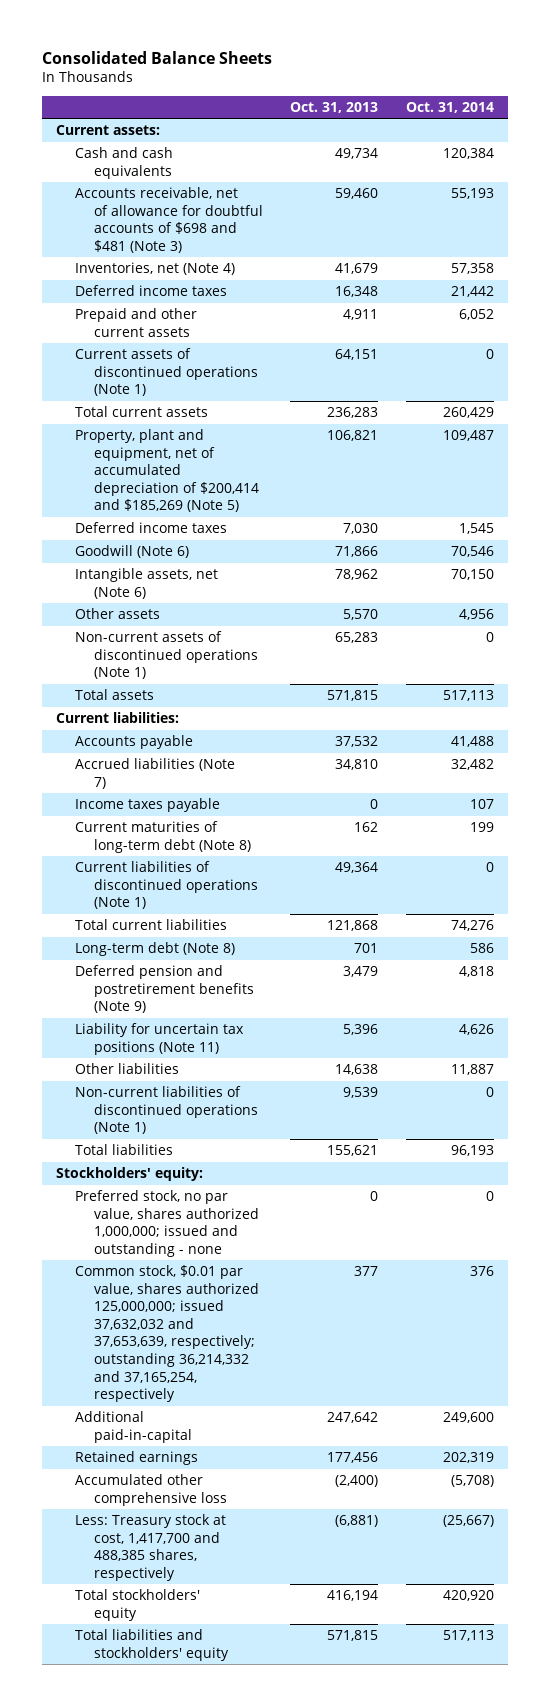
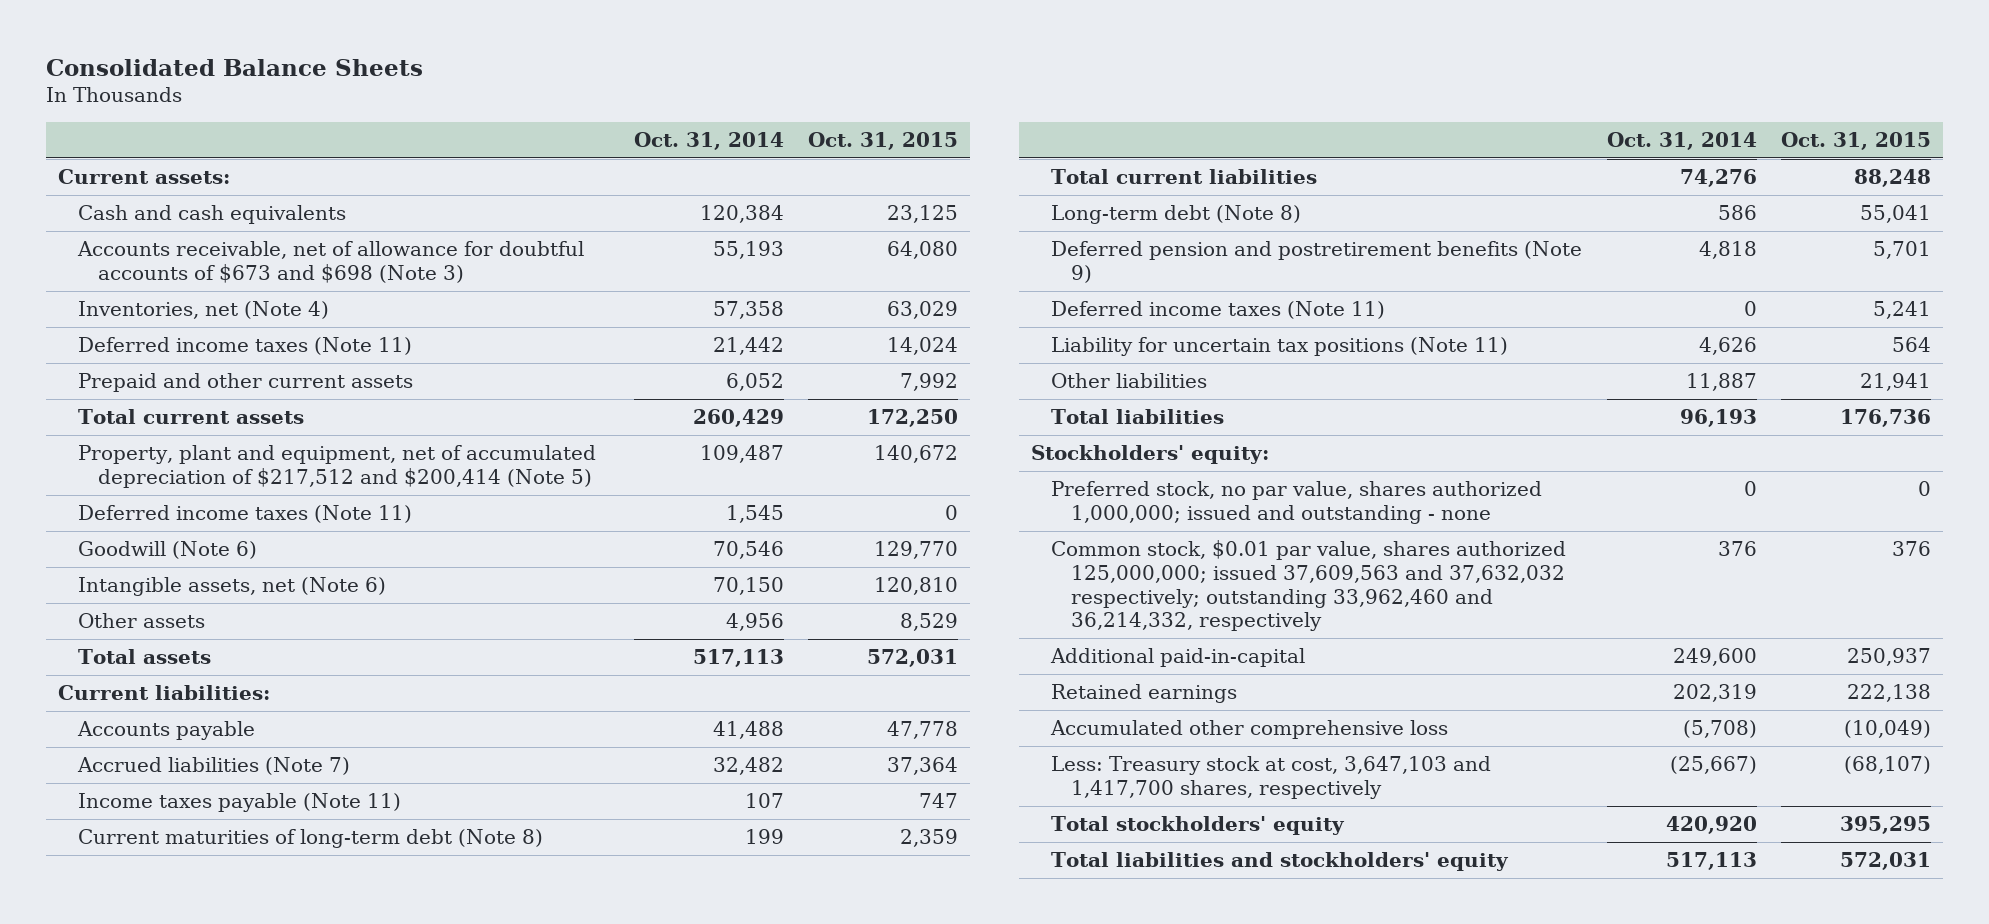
[290,101,379,113] Oct. 31, 2013 -> none
none -> [808,131,959,150] Oct. 31, 2015
[75,187,263,253] Accounts receivable, net of allowance for doubtful accounts of $698 and $481 (Note 3) -> [77,241,585,283] Accounts receivable, net of allowance for doubtful accounts of $673 and $698 (Note 3)
[75,285,228,297] Deferred income taxes -> [78,337,413,356] Deferred income taxes (Note 11)
[75,348,258,397] Current assets of discontinued operations (Note 1) -> none
[75,429,259,513] Property, plant and equipment, net of accumulated depreciation of $200,414 and $185,269 (Note 5) -> [78,445,597,488] Property, plant and equipment, net of accumulated depreciation of $217,512 and $200,414 (Note 5)
[75,522,228,534] Deferred income taxes -> [78,505,413,524] Deferred income taxes (Note 11)
[75,631,258,680] Non-current assets of discontinued operations (Note 1) -> none
[75,798,221,813] Income taxes payable -> [78,793,402,813] Income taxes payable (Note 11)
[75,861,258,910] Current liabilities of discontinued operations (Note 1) -> none
none -> [1051,301,1386,320] Deferred income taxes (Note 11)
[75,1086,258,1135] Non-current liabilities of discontinued operations (Note 1) -> none
[75,1265,259,1403] Common stock, $0.01 par value, shares authorized 125,000,000; issued 37,632,032 and 37,653,639, respectively; outstanding 36,214,332 and 37,165,254, respectively -> [1051,540,1567,632] Common stock, $0.01 par value, shares authorized 125,000,000; issued 37,609,563 and 37,632,032 respectively; outstanding 33,962,460 and 36,214,332, respectively
[75,1514,227,1581] Less: Treasury stock at cost, 1,417,700 and 488,385 shares, respectively -> [1051,756,1492,799] Less: Treasury stock at cost, 3,647,103 and 1,417,700 shares, respectively

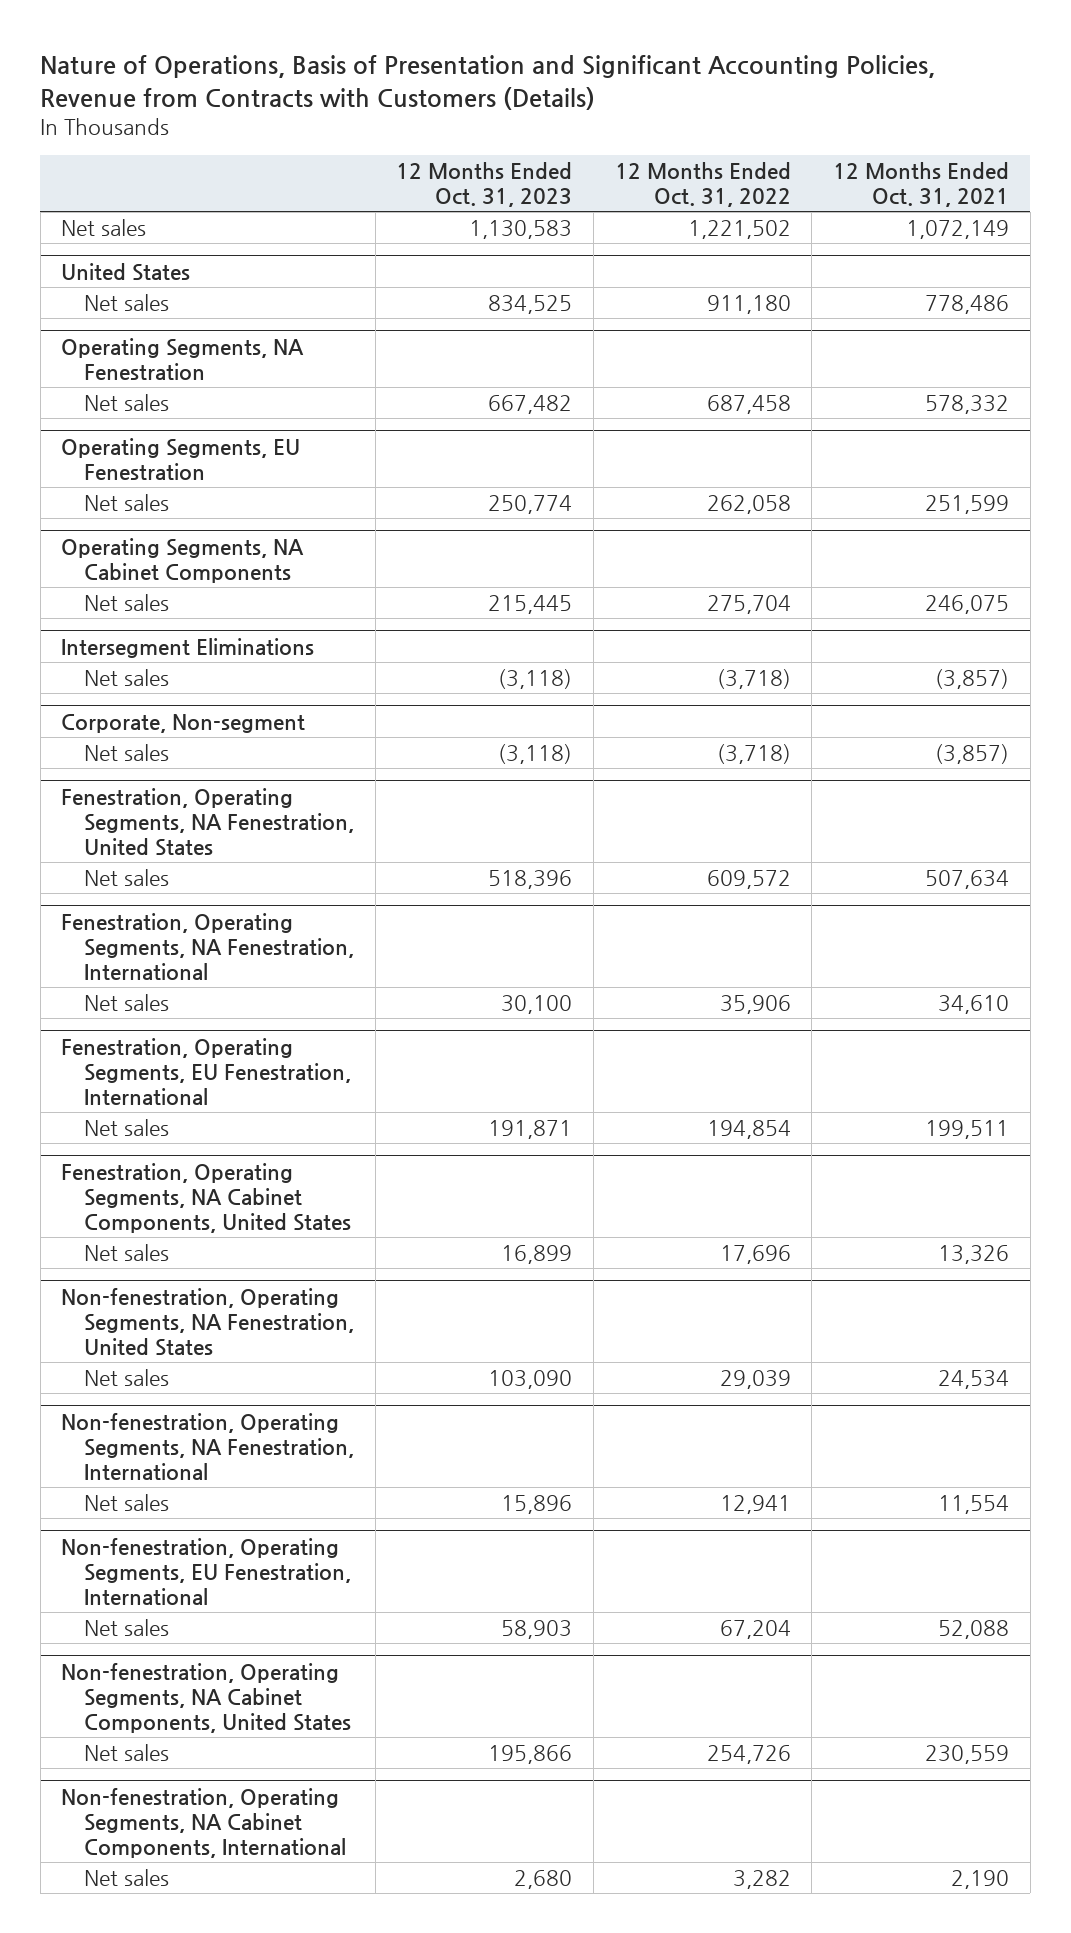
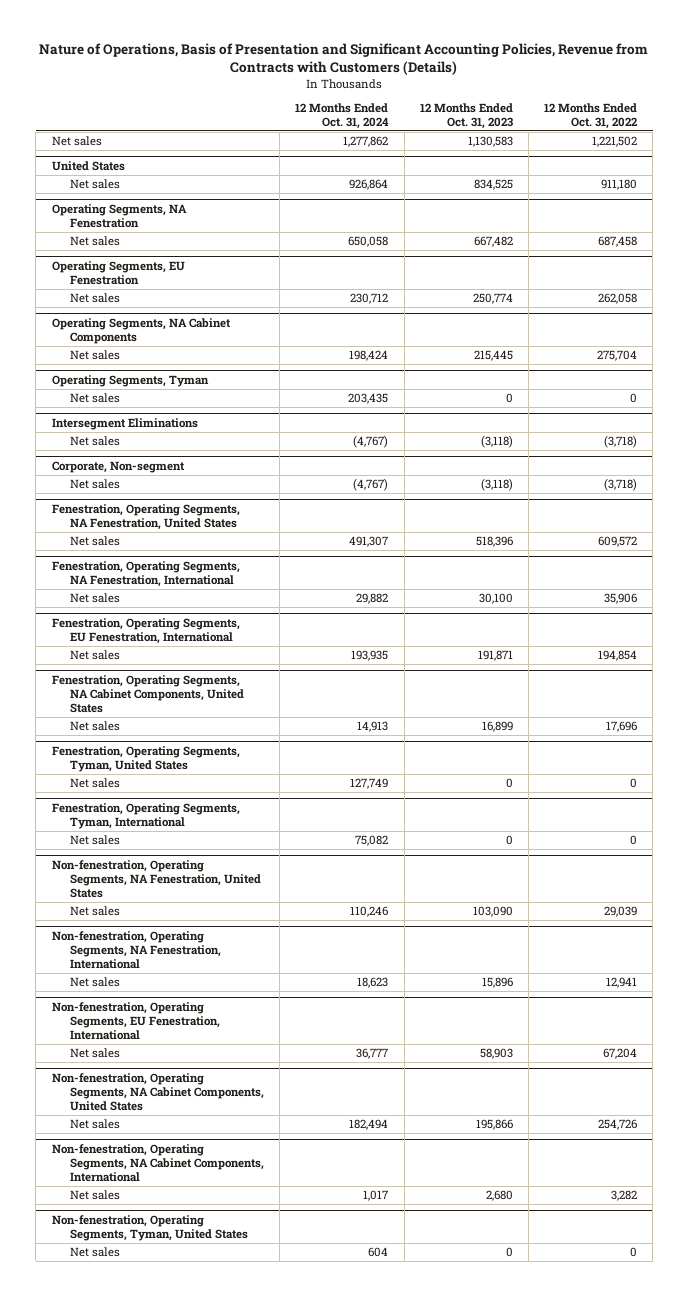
[833,161,1010,208] 12 Months Ended Oct. 31, 2021 -> none
none -> [295,103,390,130] 12 Months Ended Oct. 31, 2024
none -> [51,375,209,388] Operating Segments, Tyman
none -> [69,393,120,404] Net sales
none -> [51,746,240,772] Fenestration, Operating Segments, Tyman, United States
none -> [69,778,120,789] Net sales
none -> [51,803,240,829] Fenestration, Operating Segments, Tyman, International
none -> [69,835,120,846] Net sales
none -> [51,1215,248,1241] Non-fenestration, Operating Segments, Tyman, United States
none -> [69,1247,120,1258] Net sales

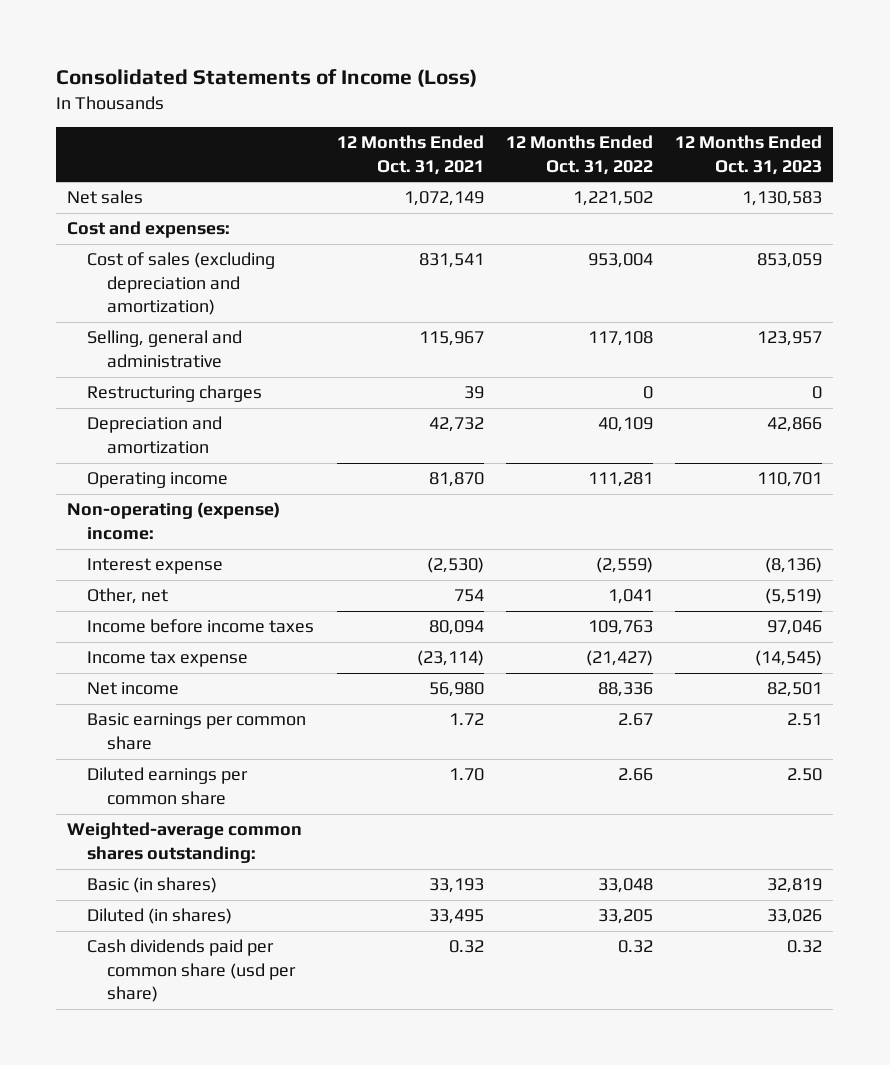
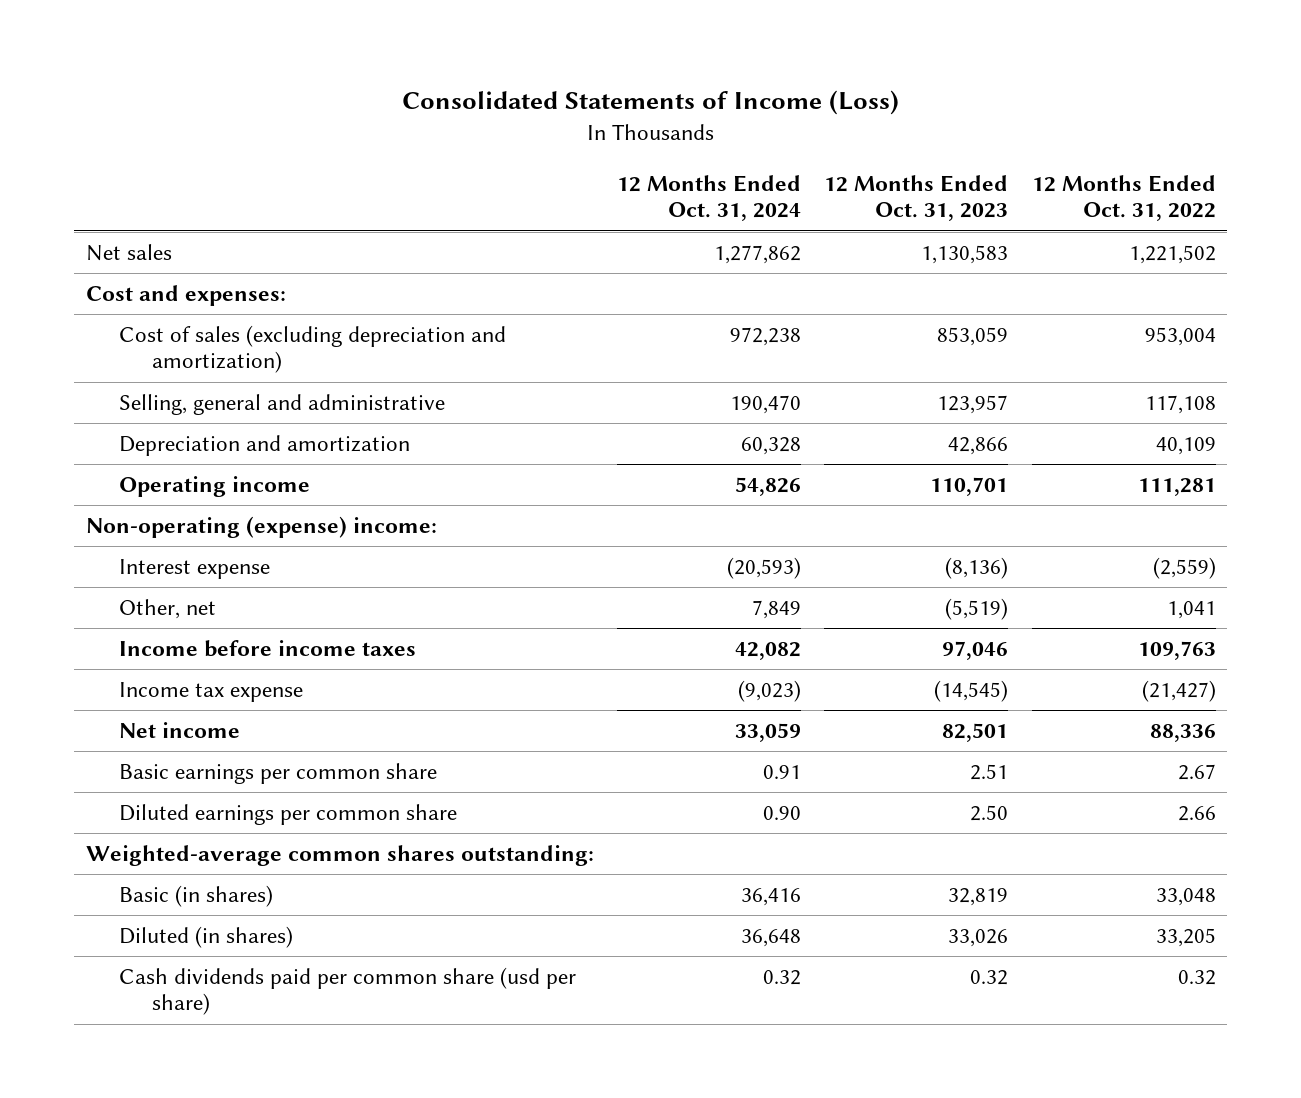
[336,135,484,175] 12 Months Ended Oct. 31, 2021 -> none
none -> [617,175,802,222] 12 Months Ended Oct. 31, 2024
[87,385,263,403] Restructuring charges -> none

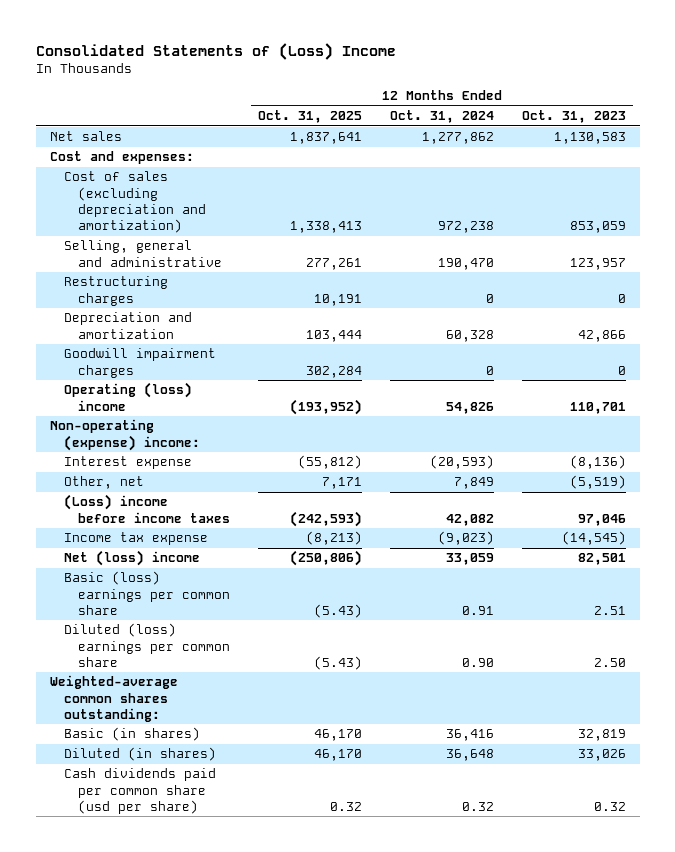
[401,90,899,116] Consolidated Statements of Income (Loss) -> [35,42,396,60] Consolidated Statements of (Loss) Income
[1031,175,1216,222] 12 Months Ended Oct. 31, 2022 -> none
none -> [257,110,362,124] Oct. 31, 2025
none -> [63,276,168,306] Restructuring charges
none -> [63,348,216,378] Goodwill impairment charges
[119,476,311,498] Operating income -> [63,382,192,411] Operating (loss) income
[119,640,417,658] Income before income taxes -> [63,494,230,523] (Loss) income before income taxes
[119,722,241,739] Net income -> [63,550,200,567] Net (loss) income
[119,763,438,785] Basic earnings per common share -> [63,571,230,615] Basic (loss) earnings per common share
[119,804,458,826] Diluted earnings per common share -> [63,623,230,667] Diluted (loss) earnings per common share

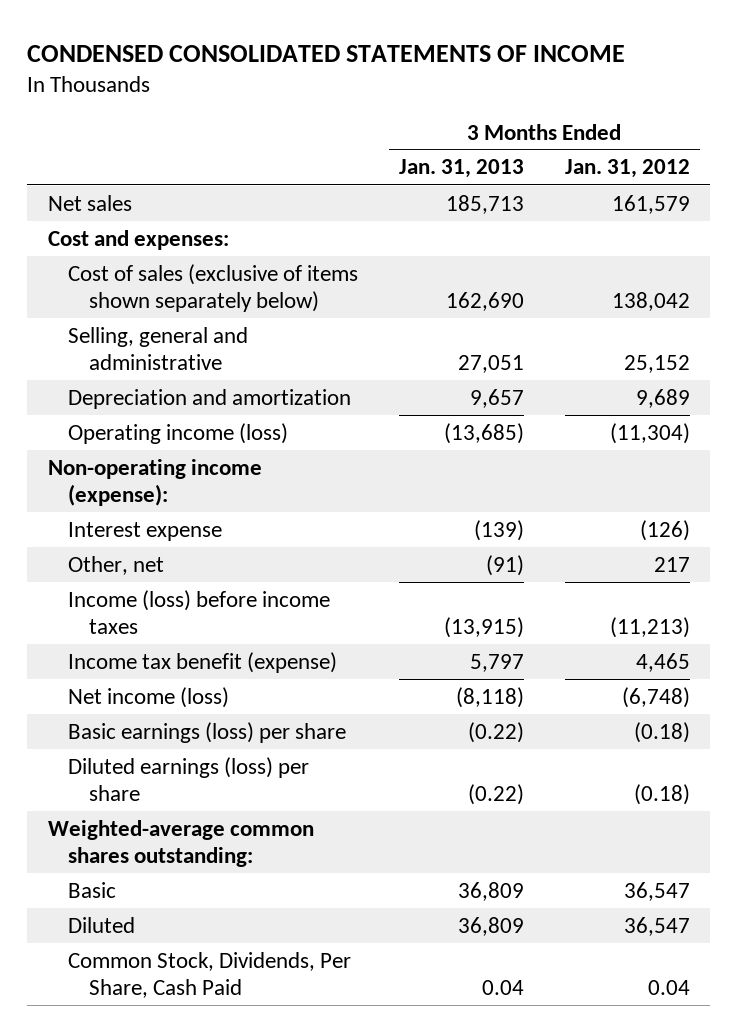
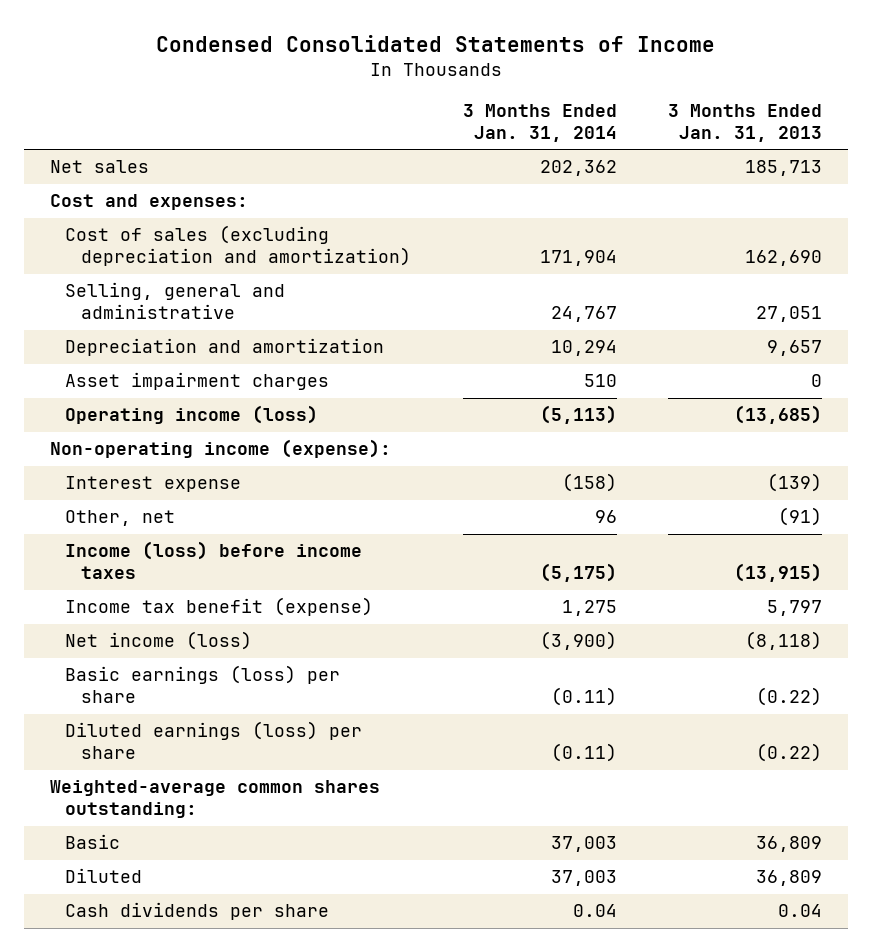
[27,45,626,63] CONDENSED CONSOLIDATED STATEMENTS OF INCOME -> [155,34,715,52] Condensed Consolidated Statements of Income
[564,159,690,179] Jan. 31, 2012 -> none
none -> [462,103,617,142] 3 Months Ended Jan. 31, 2014
[68,263,359,312] Cost of sales (exclusive of items shown separately below) -> [65,225,412,267] Cost of sales (excluding depreciation and amortization)
none -> [65,372,330,391] Asset impairment charges
[68,951,352,998] Common Stock, Dividends, Per Share, Cash Paid -> [65,902,330,921] Cash dividends per share

